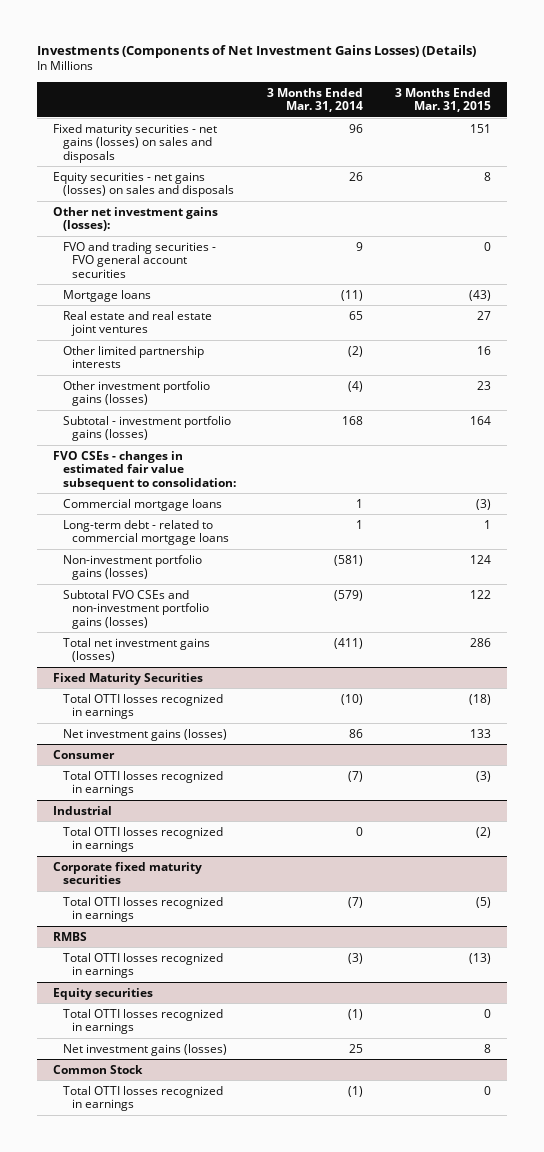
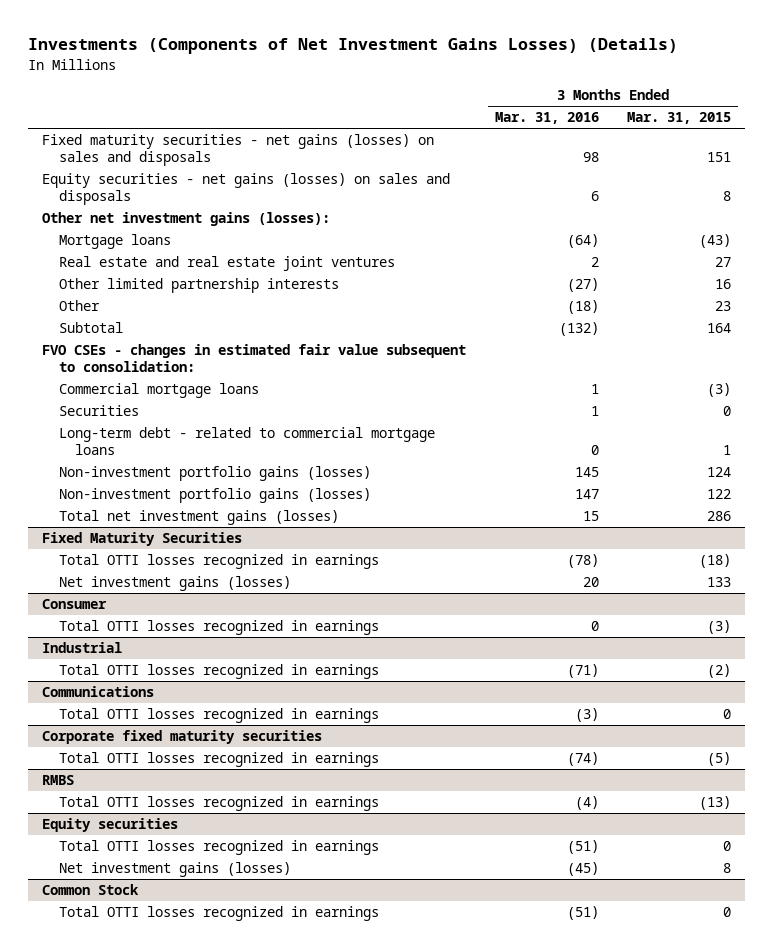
[267,87,364,113] 3 Months Ended Mar. 31, 2014 -> none
none -> [494,112,599,125] Mar. 31, 2016
[62,241,216,278] FVO and trading securities - FVO general account securities -> none
[62,380,210,407] Other investment portfolio gains (losses) -> [58,300,100,312] Other
[62,415,231,442] Subtotal - investment portfolio gains (losses) -> [58,322,123,334] Subtotal
none -> [58,405,139,417] Securities
[62,589,210,629] Subtotal FVO CSEs and non-investment portfolio gains (losses) -> [58,488,371,504] Non-investment portfolio gains (losses)
none -> [42,686,155,698] Communications
none -> [58,708,379,724] Total OTTI losses recognized in earnings

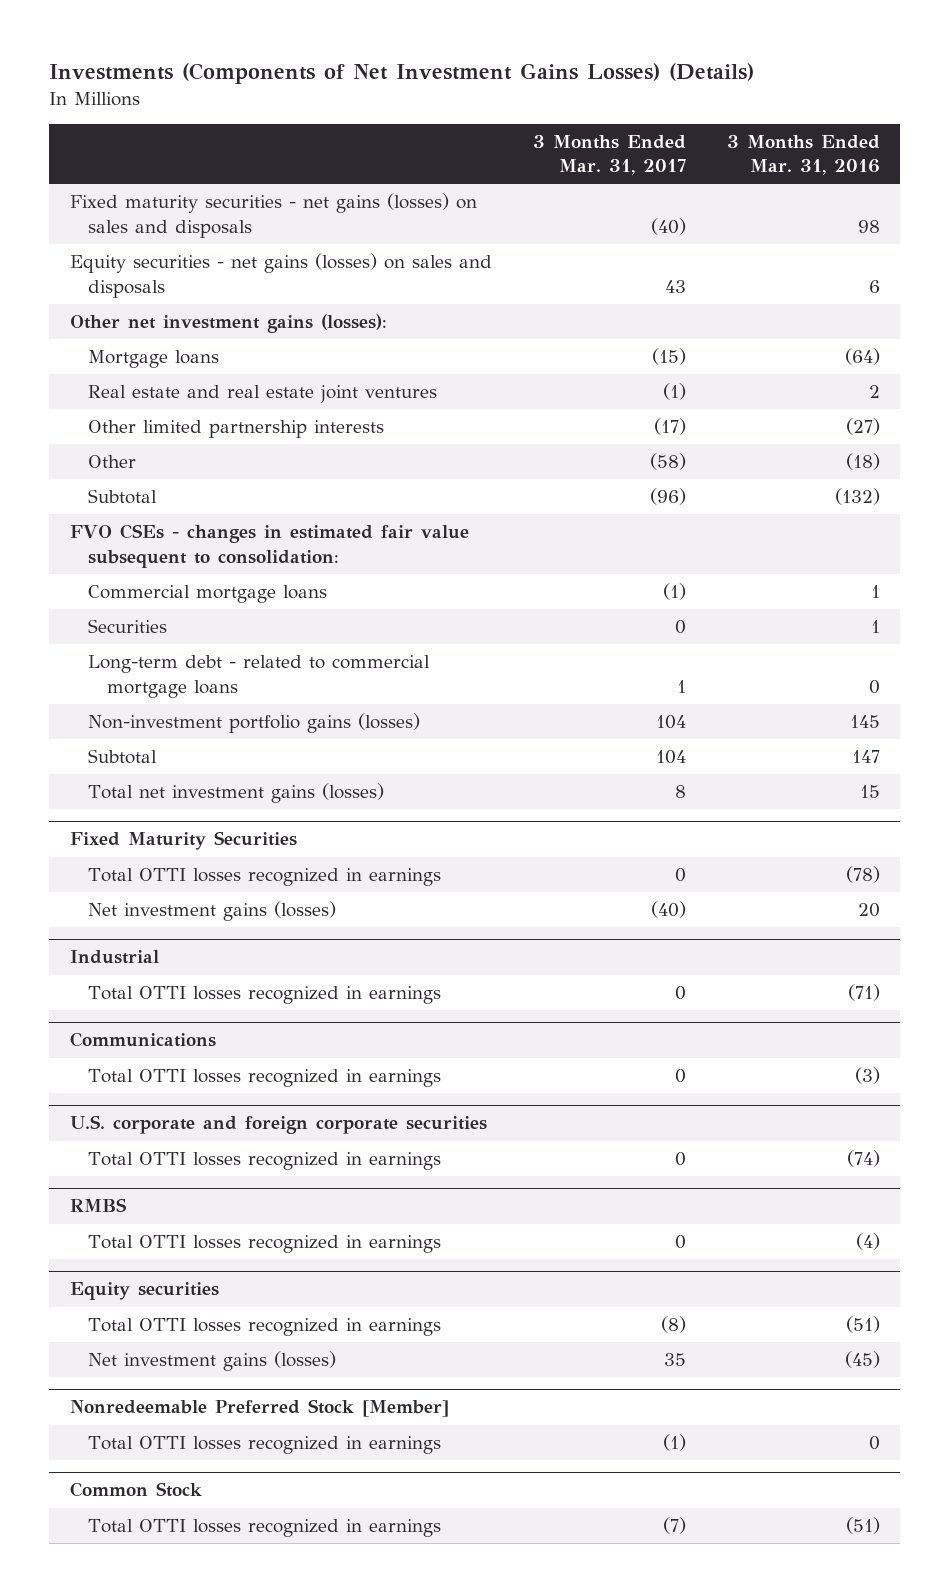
[626,112,731,125] Mar. 31, 2015 -> none
none -> [532,134,686,176] 3 Months Ended Mar. 31, 2017
[58,488,371,504] Non-investment portfolio gains (losses) -> [88,749,158,765] Subtotal
[42,599,108,610] Consumer -> none
[58,620,379,636] Total OTTI losses recognized in earnings -> none
[42,730,323,745] Corporate fixed maturity securities -> [69,1115,487,1135] U.S. corporate and foreign corporate securities
none -> [69,1399,449,1418] Nonredeemable Preferred Stock [Member]
none -> [88,1436,442,1455] Total OTTI losses recognized in earnings

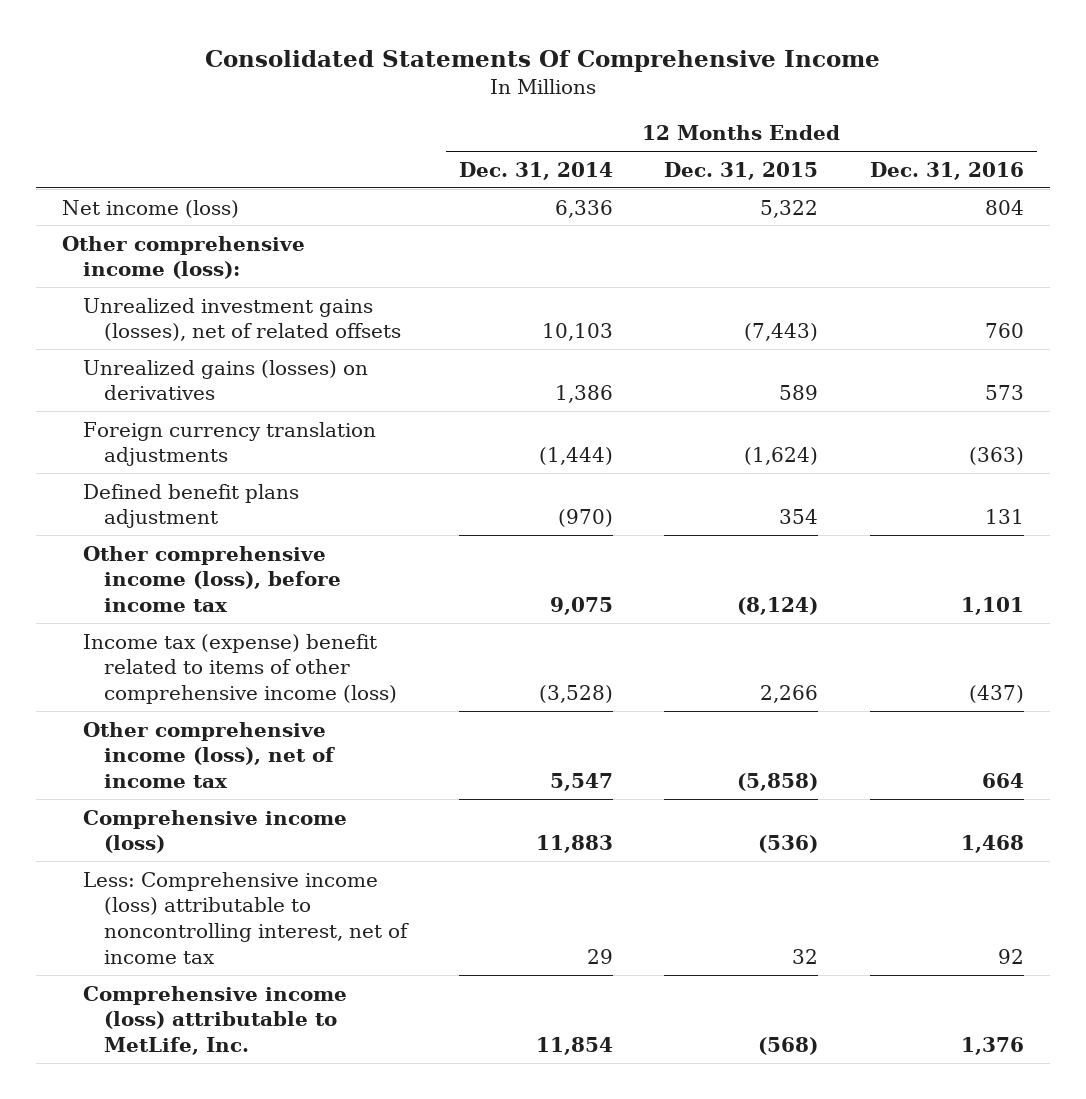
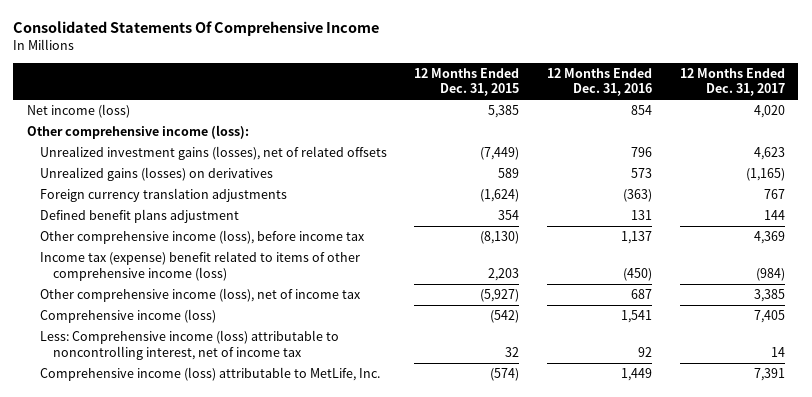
[458,161,613,180] Dec. 31, 2014 -> none
none -> [679,67,785,97] 12 Months Ended Dec. 31, 2017
[760,199,819,218] 5,322 -> [488,105,520,119] 5,385
[985,199,1025,215] 804 -> [631,105,653,116] 854
[744,323,819,342] (7,443) -> [480,147,520,161] (7,449)
[985,323,1025,339] 760 -> [631,147,653,158] 796
[737,597,819,616] (8,124) -> [480,231,520,245] (8,130)
[961,597,1025,616] 1,101 -> [621,231,653,245] 1,137
[760,685,819,704] 2,266 -> [488,267,520,281] 2,203
[969,685,1025,704] (437) -> [623,267,653,281] (450)
[737,773,819,792] (5,858) -> [480,289,520,303] (5,927)
[982,773,1025,789] 664 -> [631,289,653,300] 687
[758,835,819,854] (536) -> [490,310,520,324] (542)
[961,835,1025,854] 1,468 -> [621,310,653,324] 1,541
[758,1037,819,1056] (568) -> [490,368,520,382] (574)
[961,1037,1025,1056] 1,376 -> [621,368,653,382] 1,449

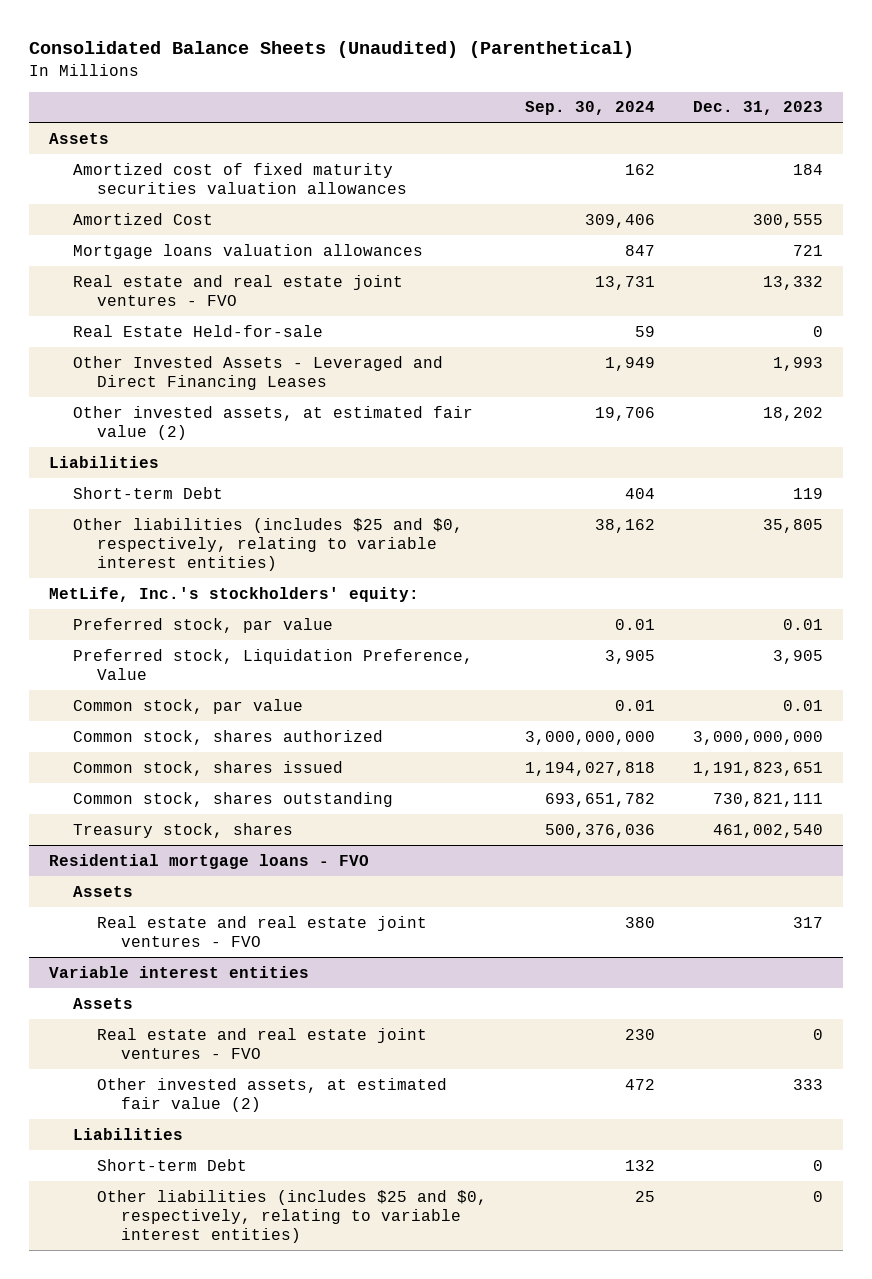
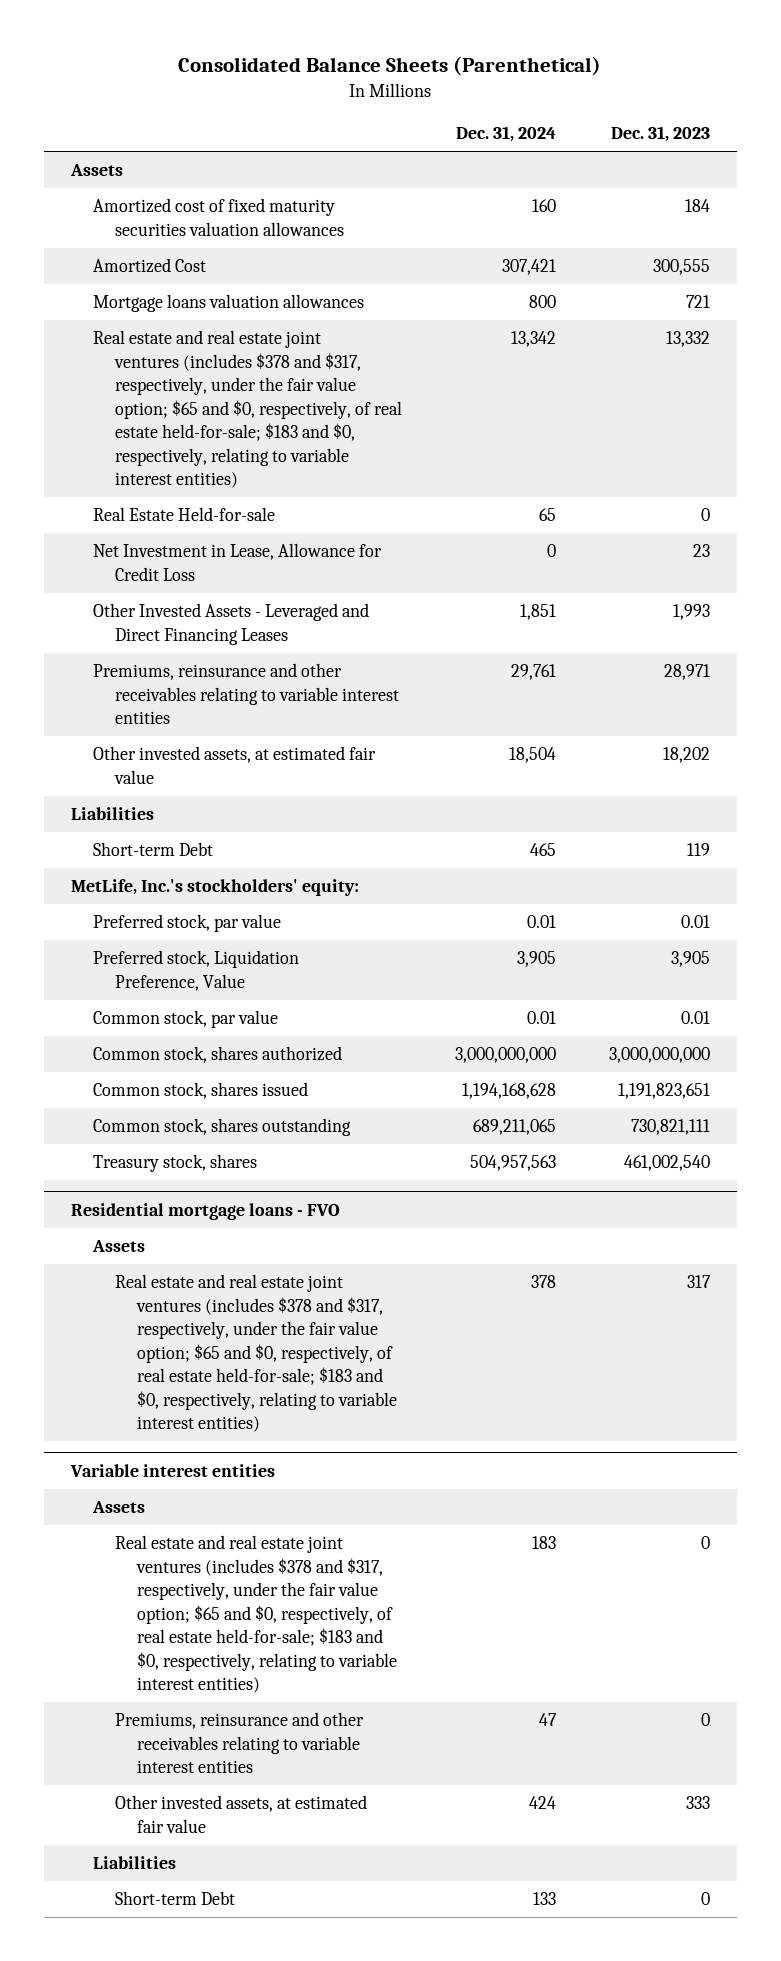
[29,41,635,59] Consolidated Balance Sheets (Unaudited) (Parenthetical) -> [178,56,602,77] Consolidated Balance Sheets (Parenthetical)
[524,101,655,116] Sep. 30, 2024 -> none
none -> [455,126,556,143] Dec. 31, 2024
[72,274,403,306] Real estate and real estate joint ventures - FVO -> [92,330,402,489] Real estate and real estate joint ventures (includes $378 and $317, respectively, under the fair value option; $65 and $0, respectively, of real estate held-for-sale; $183 and $0, respectively, relating to variable interest entities)
none -> [92,543,382,581] Net Investment in Lease, Allowance for Credit Loss
none -> [92,663,399,725] Premiums, reinsurance and other receivables relating to variable interest entities
[72,405,473,440] Other invested assets, at estimated fair value (2) -> [92,746,376,784] Other invested assets, at estimated fair value
[72,517,463,572] Other liabilities (includes $25 and $0, respectively, relating to variable interest entities) -> none
[96,915,427,947] Real estate and real estate joint ventures - FVO -> [114,1274,397,1433] Real estate and real estate joint ventures (includes $378 and $317, respectively, under the fair value option; $65 and $0, respectively, of real estate held-for-sale; $183 and $0, respectively, relating to variable interest entities)
[96,1027,427,1059] Real estate and real estate joint ventures - FVO -> [114,1535,397,1694] Real estate and real estate joint ventures (includes $378 and $317, respectively, under the fair value option; $65 and $0, respectively, of real estate held-for-sale; $183 and $0, respectively, relating to variable interest entities)
none -> [114,1712,364,1774] Premiums, reinsurance and other receivables relating to variable interest entities
[96,1077,447,1112] Other invested assets, at estimated fair value (2) -> [114,1795,367,1833] Other invested assets, at estimated fair value
[96,1189,487,1244] Other liabilities (includes $25 and $0, respectively, relating to variable interest entities) -> none

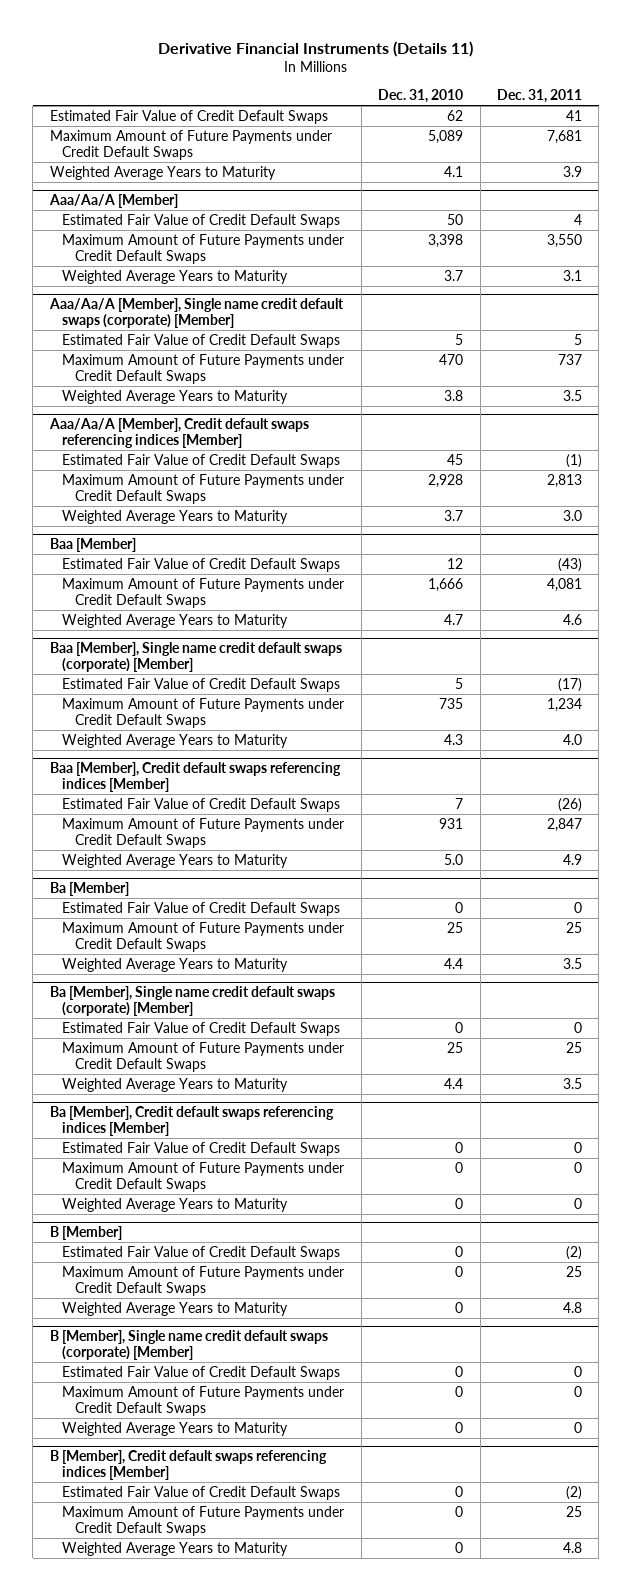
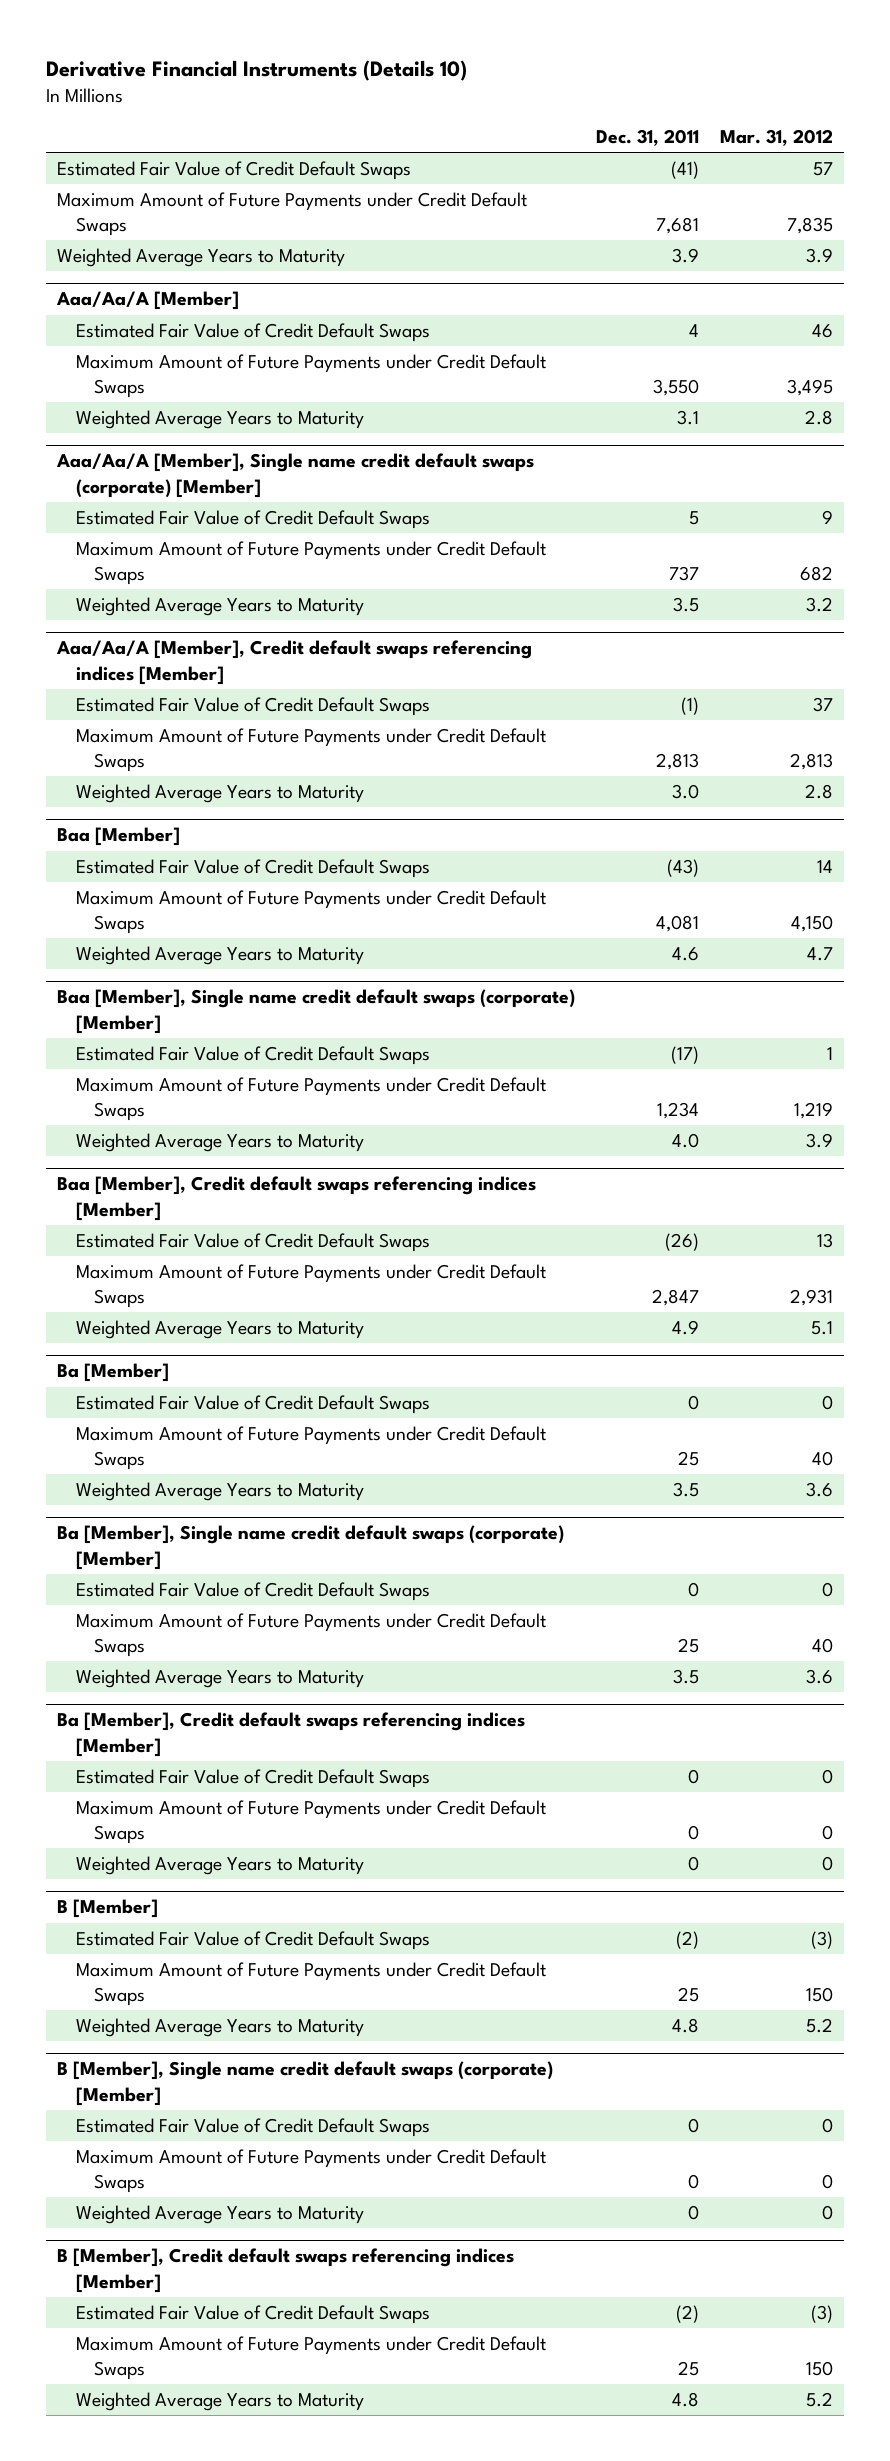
[157,40,473,57] Derivative Financial Instruments (Details 11) -> [45,59,467,81] Derivative Financial Instruments (Details 10)
[378,89,464,104] Dec. 31, 2010 -> none
none -> [720,129,834,147] Mar. 31, 2012
[565,109,582,121] 41 -> [670,160,699,179] (41)

